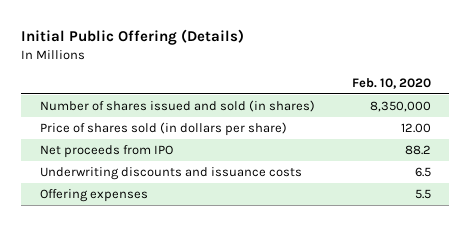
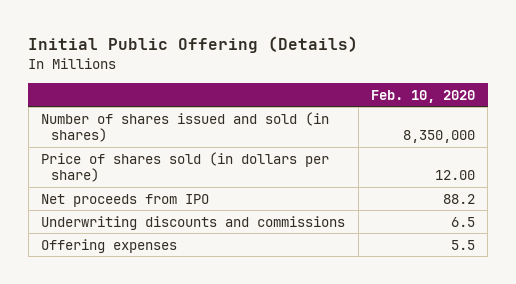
[39,167,302,181] Underwriting discounts and issuance costs -> [41,215,346,230] Underwriting discounts and commissions

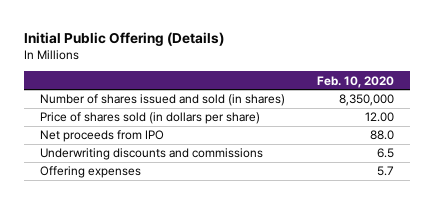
[442,193,475,204] 88.2 -> [370,130,395,141] 88.0
[450,239,475,250] 5.5 -> [377,166,395,177] 5.7

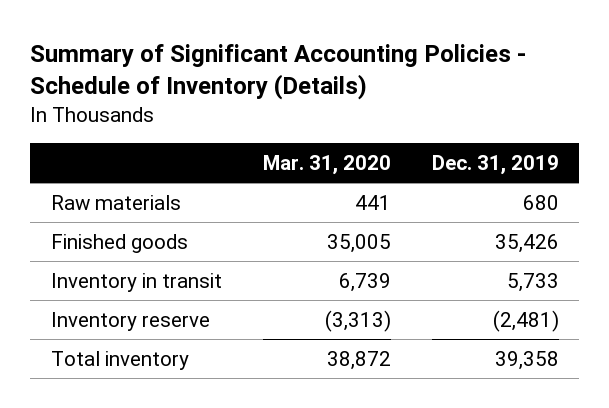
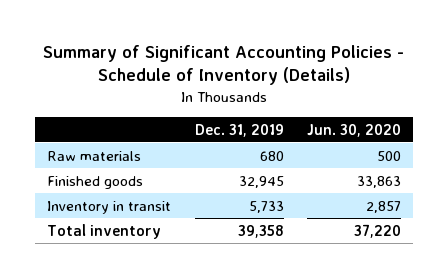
[262,154,391,175] Mar. 31, 2020 -> none
none -> [307,123,402,137] Jun. 30, 2020
[494,234,559,254] 35,426 -> [238,175,284,188] 32,945
[50,312,210,332] Inventory reserve -> none

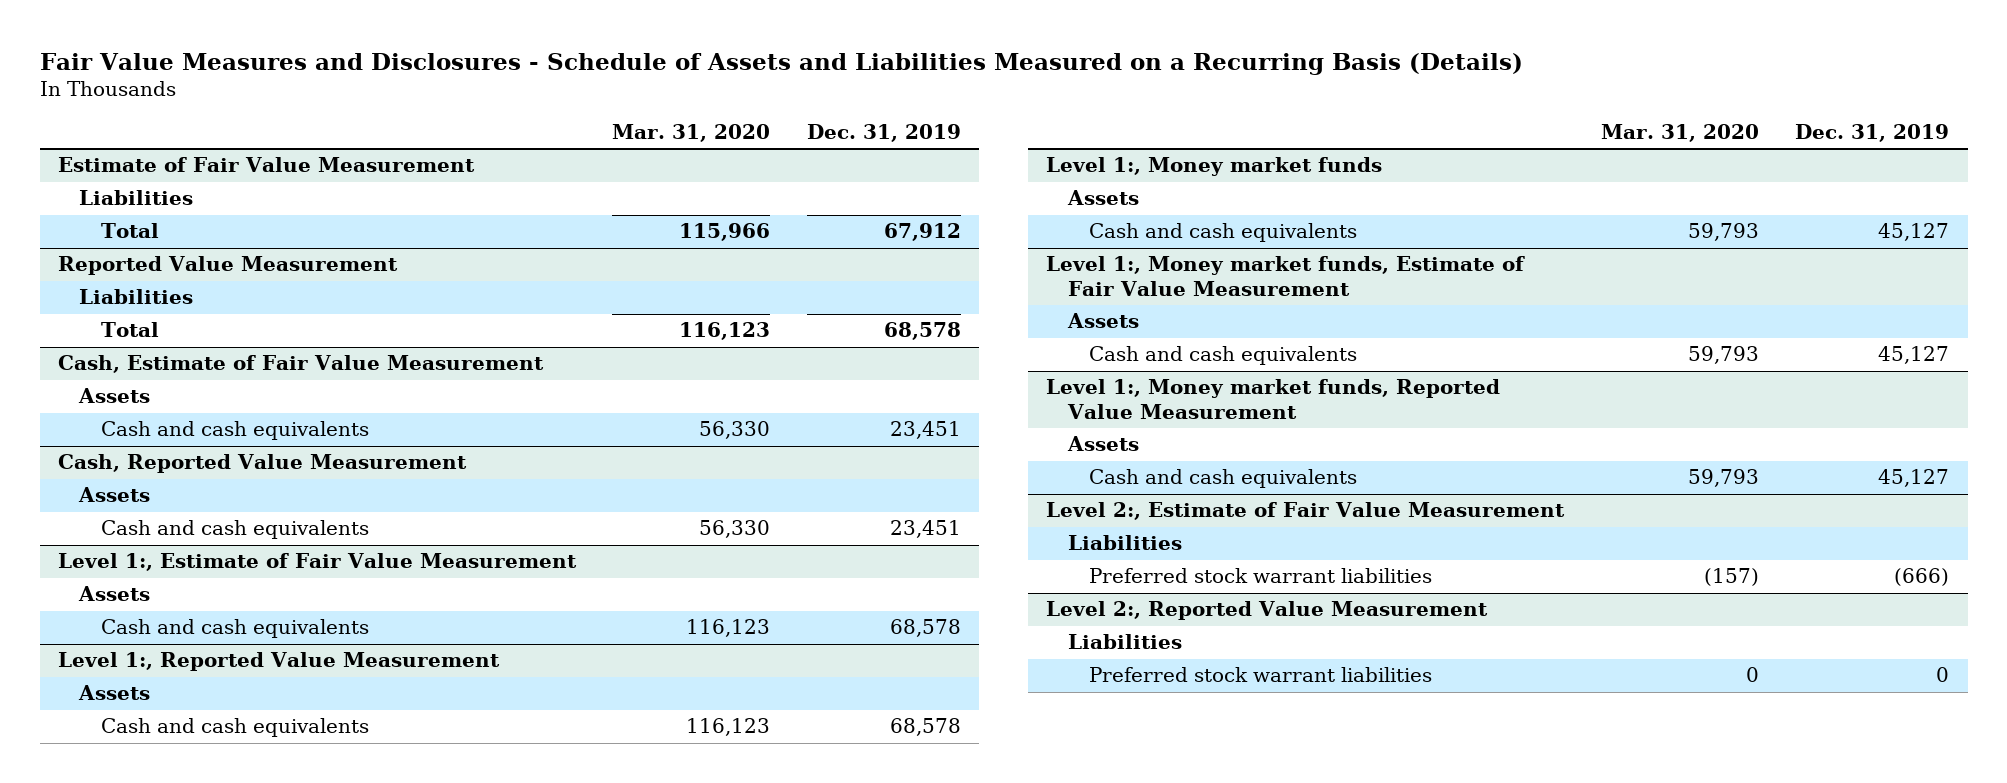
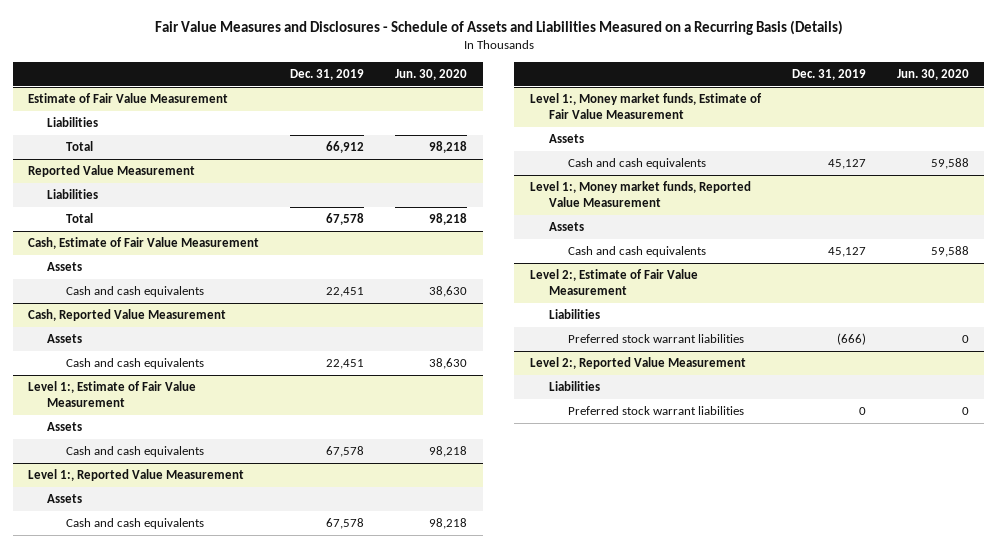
[612,124,771,143] Mar. 31, 2020 -> none
none -> [395,69,468,81] Jun. 30, 2020
[883,223,961,242] 67,912 -> [326,141,365,154] 66,912
[883,322,961,341] 68,578 -> [326,213,365,226] 67,578
[889,421,961,440] 23,451 -> [326,287,365,298] 22,451
[889,520,961,539] 23,451 -> [326,359,365,370] 22,451
[889,619,961,638] 68,578 -> [326,446,365,458] 67,578
[1046,157,1383,177] Level 1:, Money market funds -> none
[1066,190,1139,206] Assets -> none
[1089,223,1358,243] Cash and cash equivalents -> none
[889,718,961,737] 68,578 -> [326,518,365,530] 67,578

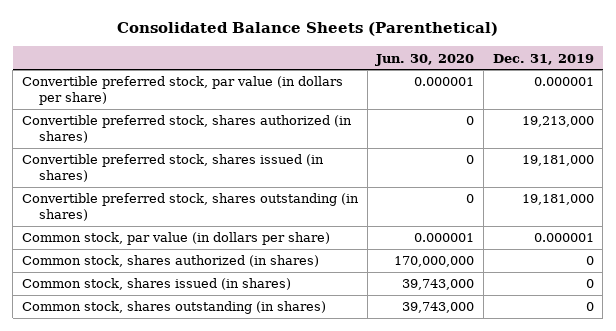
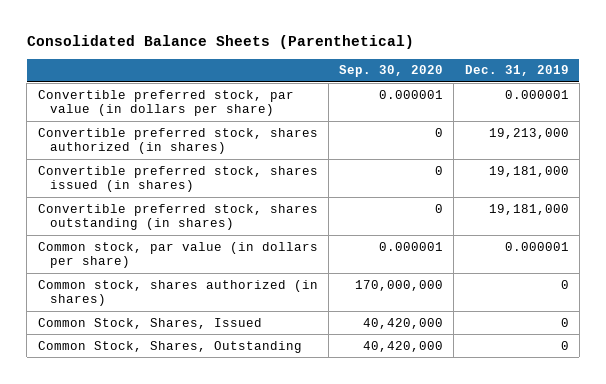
[375,53,475,66] Jun. 30, 2020 -> none
none -> [339,65,444,78] Sep. 30, 2020
[21,278,291,291] Common stock, shares issued (in shares) -> [37,317,262,329] Common Stock, Shares, Issued
[21,301,326,315] Common stock, shares outstanding (in shares) -> [37,340,302,353] Common Stock, Shares, Outstanding

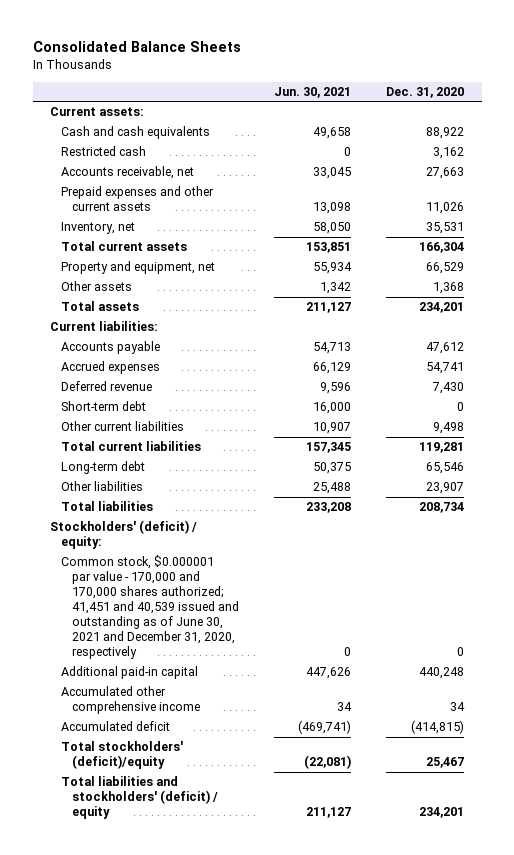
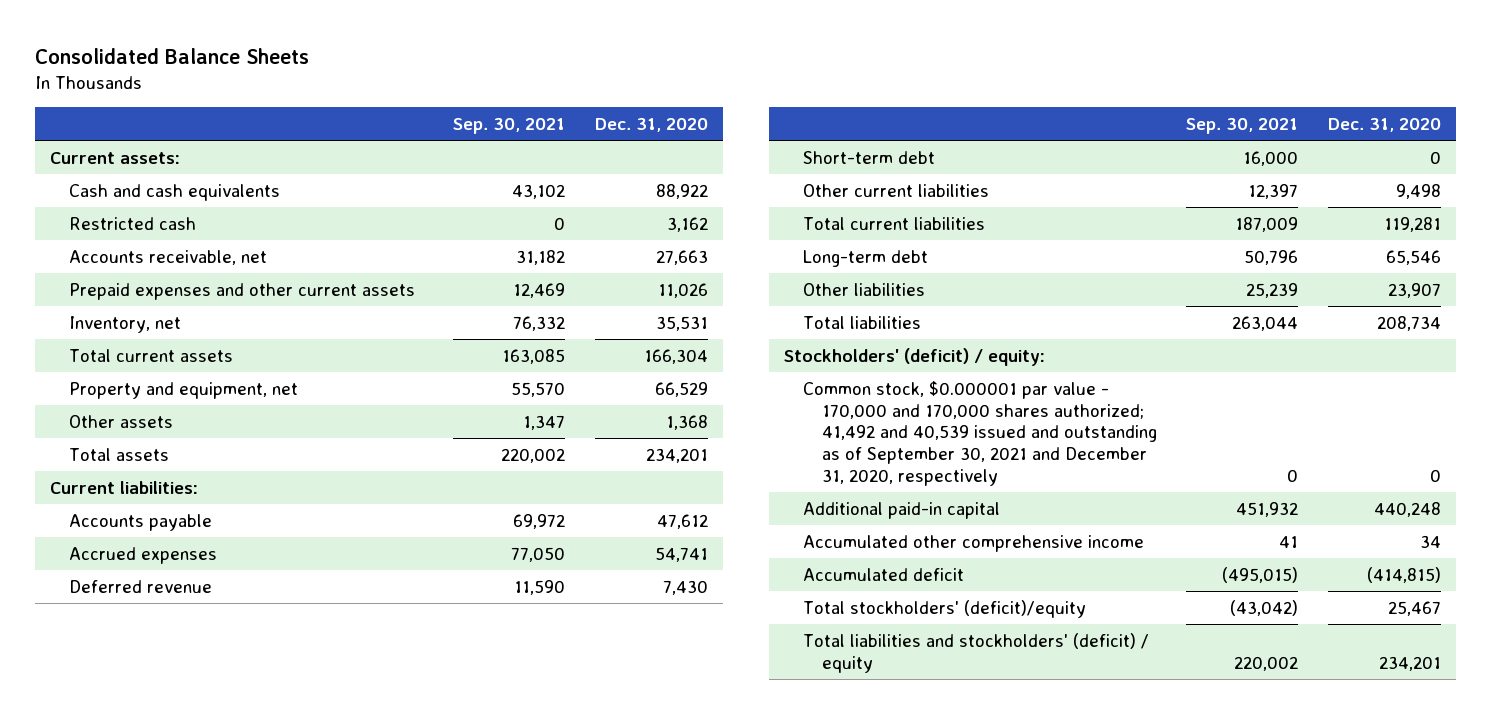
[274,86,352,98] Jun. 30, 2021 -> none
none -> [453,117,566,134] Sep. 30, 2021
[61,555,239,660] Common stock, $0.000001 par value - 170,000 and 170,000 shares authorized; 41,451 and 40,539 issued and outstanding as of June 30, 2021 and December 31, 2020, respectively -> [802,380,1157,487] Common stock, $0.000001 par value - 170,000 and 170,000 shares authorized; 41,492 and 40,539 issued and outstanding as of September 30, 2021 and December 31, 2020, respectively

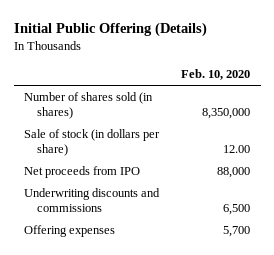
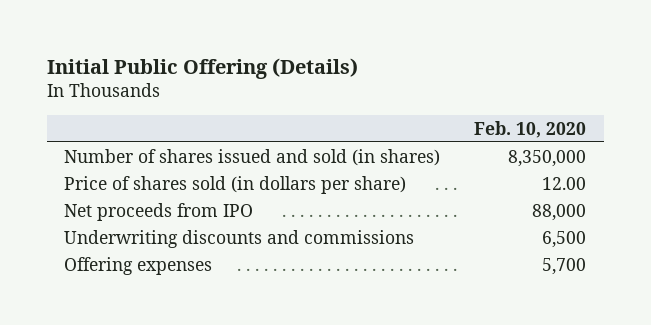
[24,92,154,120] Number of shares sold (in shares) -> [64,148,441,166] Number of shares issued and sold (in shares)
[24,129,161,157] Sale of stock (in dollars per share) -> [64,175,407,194] Price of shares sold (in dollars per share)

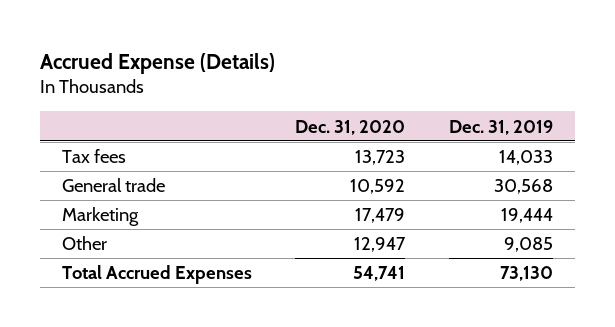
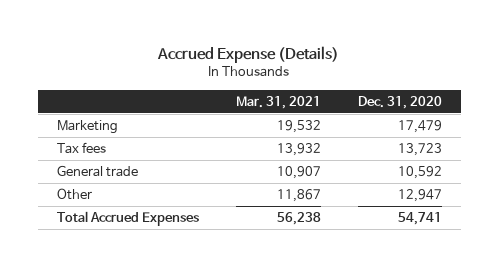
[448,119,553,135] Dec. 31, 2019 -> none
none -> [235,96,321,110] Mar. 31, 2021
[61,207,139,227] Marketing -> [56,120,118,135] Marketing

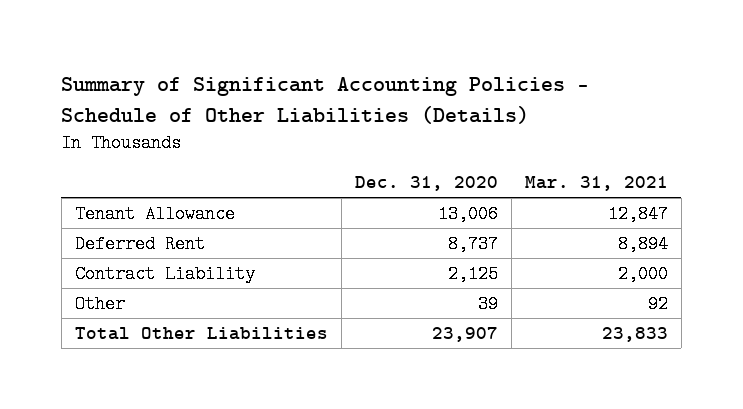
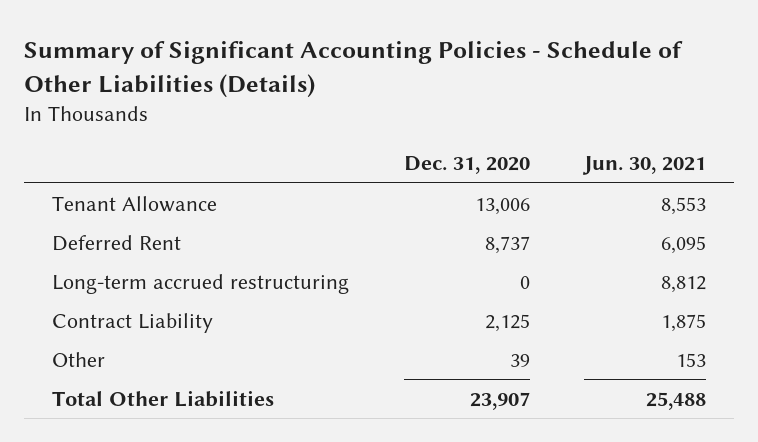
[524,176,668,192] Mar. 31, 2021 -> none
none -> [582,155,707,175] Jun. 30, 2021
none -> [51,273,349,294] Long-term accrued restructuring

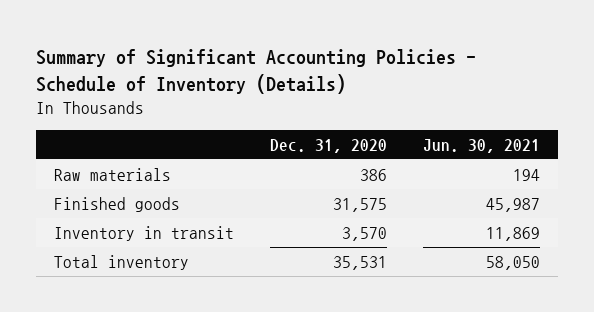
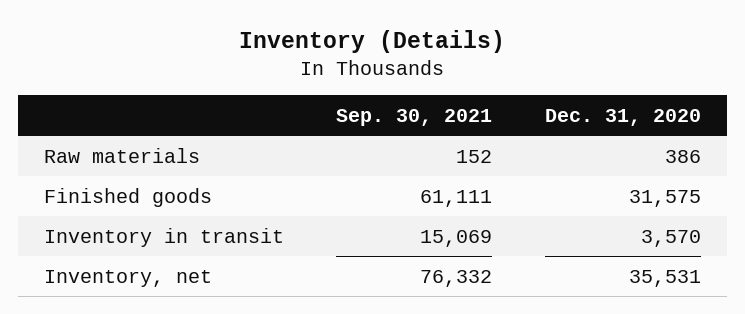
[36,48,477,94] Summary of Significant Accounting Policies - Schedule of Inventory (Details) -> [239,30,506,54] Inventory (Details)
[423,138,541,153] Jun. 30, 2021 -> none
none -> [336,108,493,126] Sep. 30, 2021
[54,254,190,270] Total inventory -> [43,269,212,287] Inventory, net

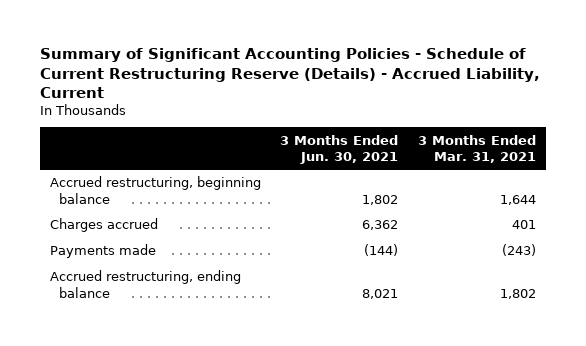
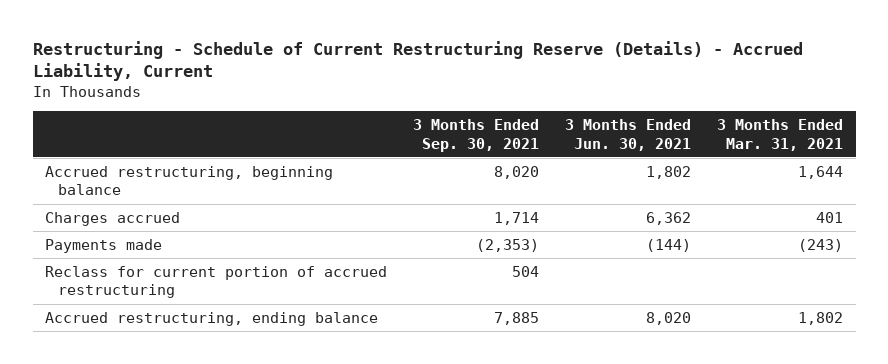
[39,48,540,99] Summary of Significant Accounting Policies - Schedule of Current Restructuring Reserve (Details) - Accrued Liability, Current -> [32,40,803,82] Restructuring - Schedule of Current Restructuring Reserve (Details) - Accrued Liability, Current
none -> [413,118,540,152] 3 Months Ended Sep. 30, 2021
none -> [45,265,388,299] Reclass for current portion of accrued restructuring
[362,288,399,299] 8,021 -> [646,311,692,325] 8,020

